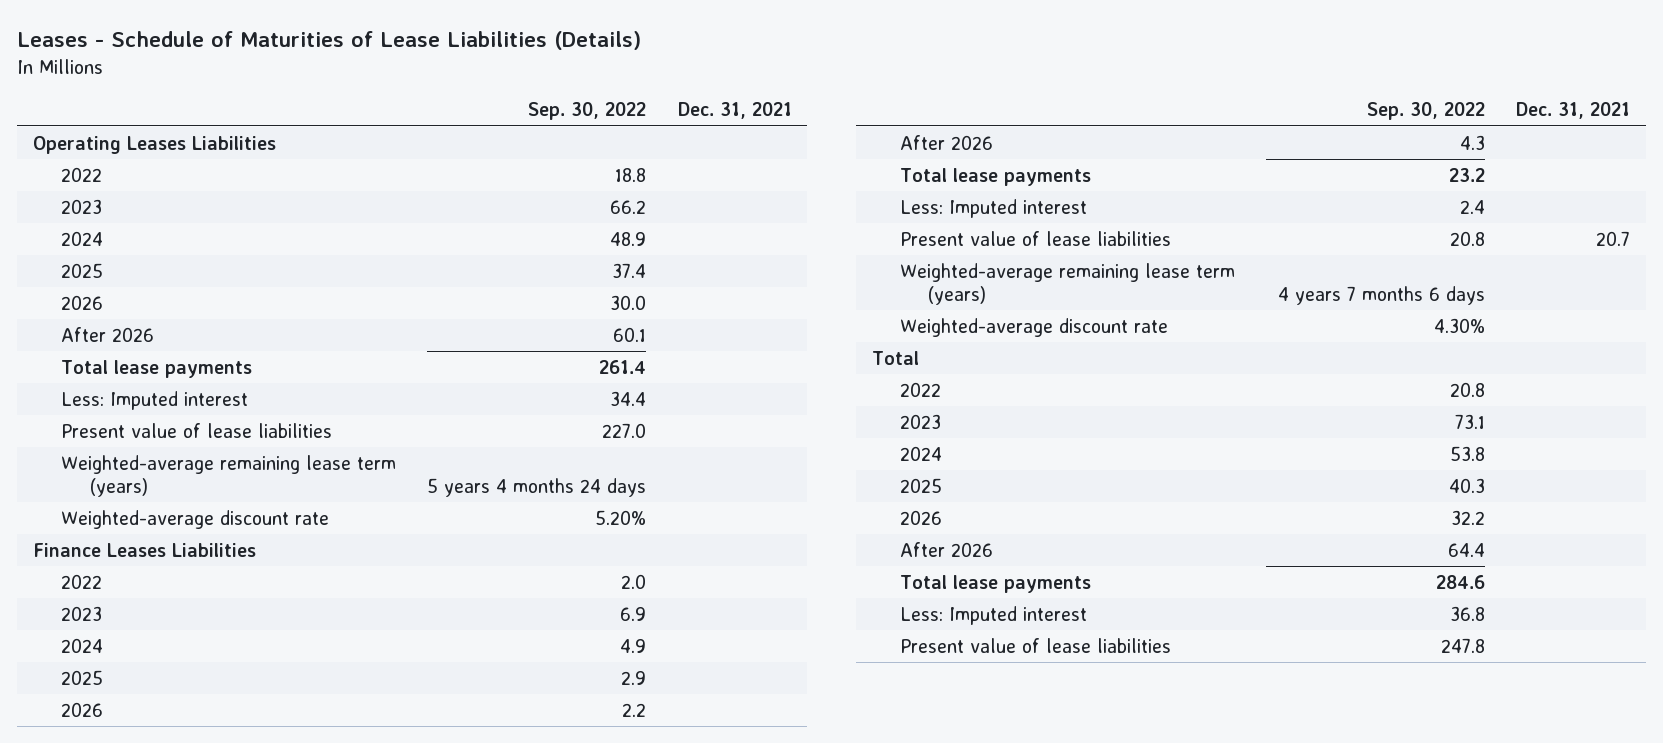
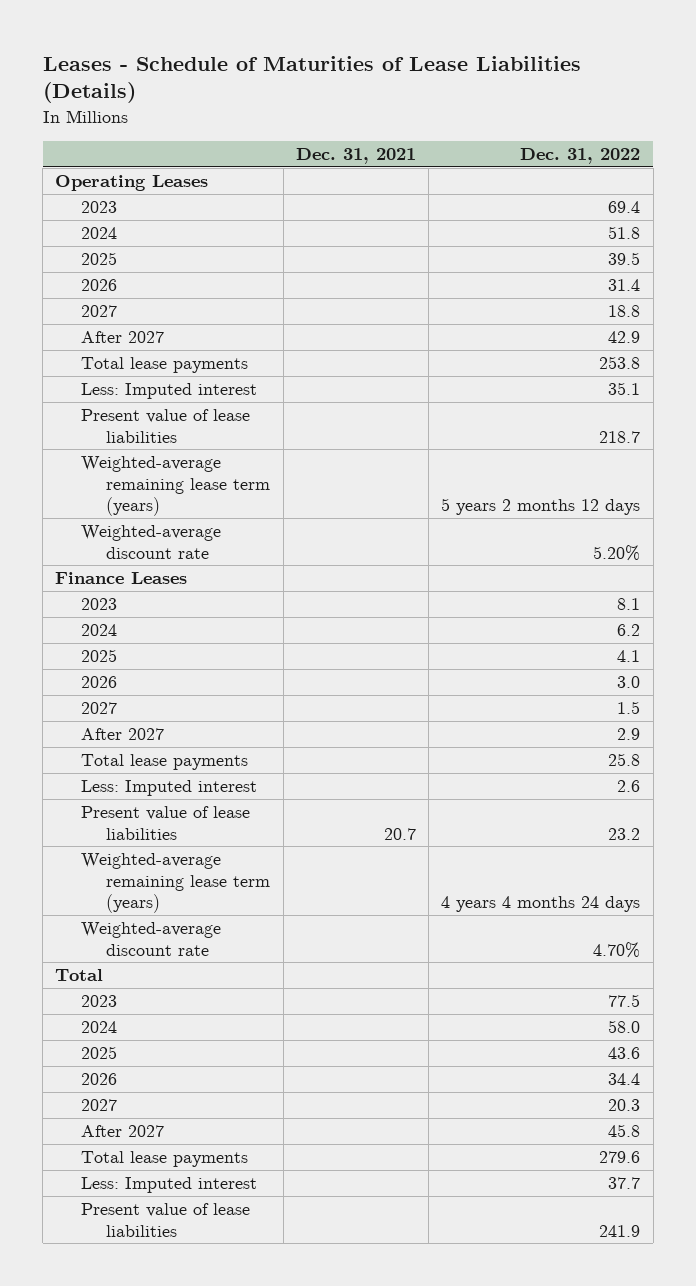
[528,102,647,121] Sep. 30, 2022 -> none
none -> [520,148,641,165] Dec. 31, 2022
[61,166,103,182] 2022 -> none
[32,135,276,154] Operating Leases Liabilities -> [55,175,209,192] Operating Leases
[61,326,155,342] After 2026 -> none
none -> [80,305,117,318] 2027
none -> [80,331,164,344] After 2027
[61,573,103,589] 2022 -> none
[32,542,256,557] Finance Leases Liabilities -> [55,572,188,585] Finance Leases
[900,134,994,150] After 2026 -> none
none -> [80,702,117,715] 2027
none -> [80,728,164,741] After 2027
[900,381,942,397] 2022 -> none
[900,541,994,557] After 2026 -> none
none -> [80,1099,117,1112] 2027
none -> [80,1125,164,1138] After 2027

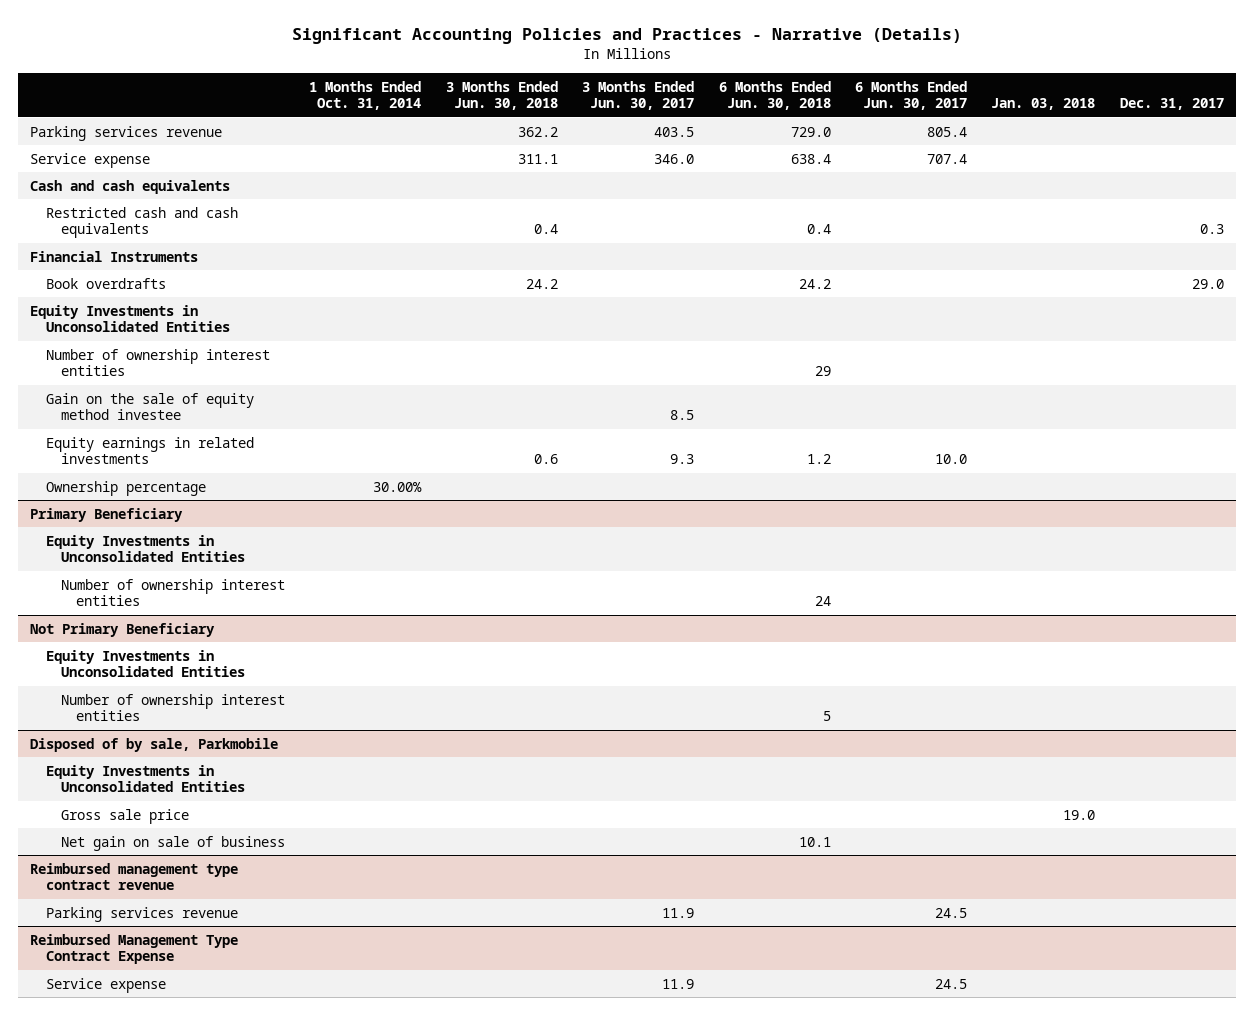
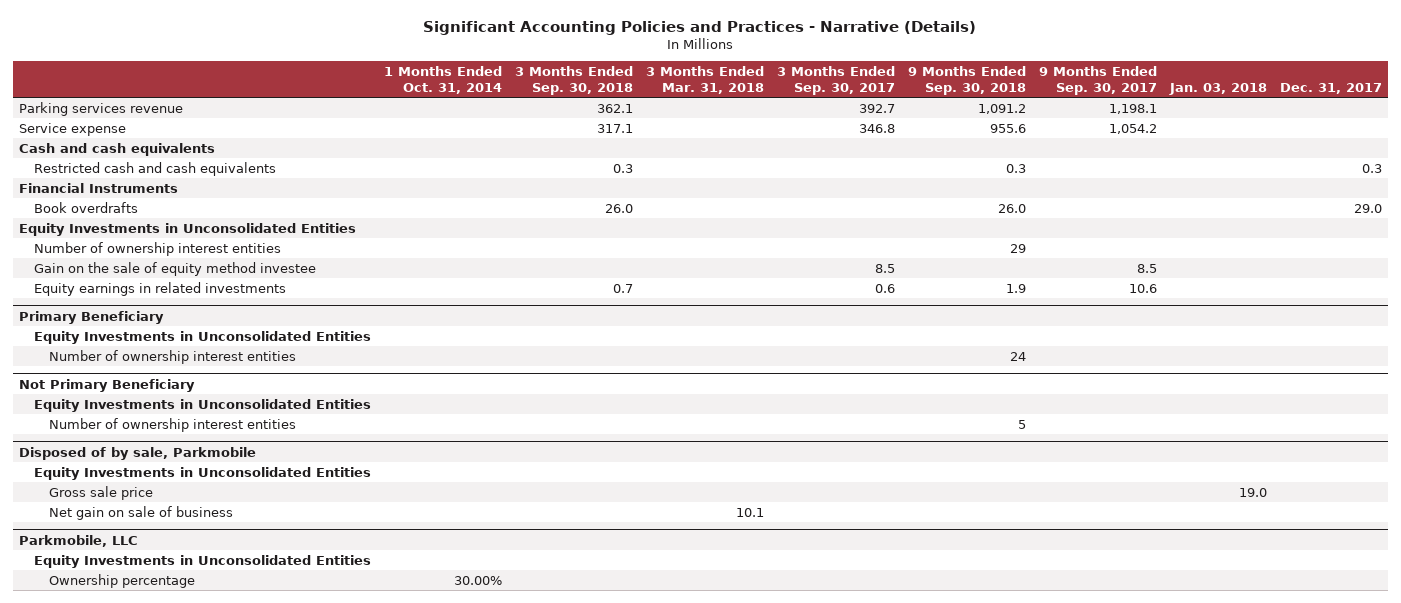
[445,81,558,111] 3 Months Ended Jun. 30, 2018 -> none
[582,81,695,111] 3 Months Ended Jun. 30, 2017 -> none
[718,81,831,111] 6 Months Ended Jun. 30, 2018 -> none
[855,81,968,111] 6 Months Ended Jun. 30, 2017 -> none
none -> [514,65,633,95] 3 Months Ended Sep. 30, 2018
none -> [645,65,764,94] 3 Months Ended Mar. 31, 2018
none -> [776,65,895,95] 3 Months Ended Sep. 30, 2017
none -> [907,65,1026,95] 9 Months Ended Sep. 30, 2018
none -> [1038,65,1157,95] 9 Months Ended Sep. 30, 2017
[45,480,206,496] Ownership percentage -> none
[30,862,239,891] Reimbursed management type contract revenue -> none
[45,906,238,922] Parking services revenue -> none
[30,933,239,965] Reimbursed Management Type Contract Expense -> none
[45,977,166,993] Service expense -> none
none -> [19,534,139,547] Parkmobile, LLC
none -> [33,554,371,568] Equity Investments in Unconsolidated Entities
none -> [48,573,195,588] Ownership percentage

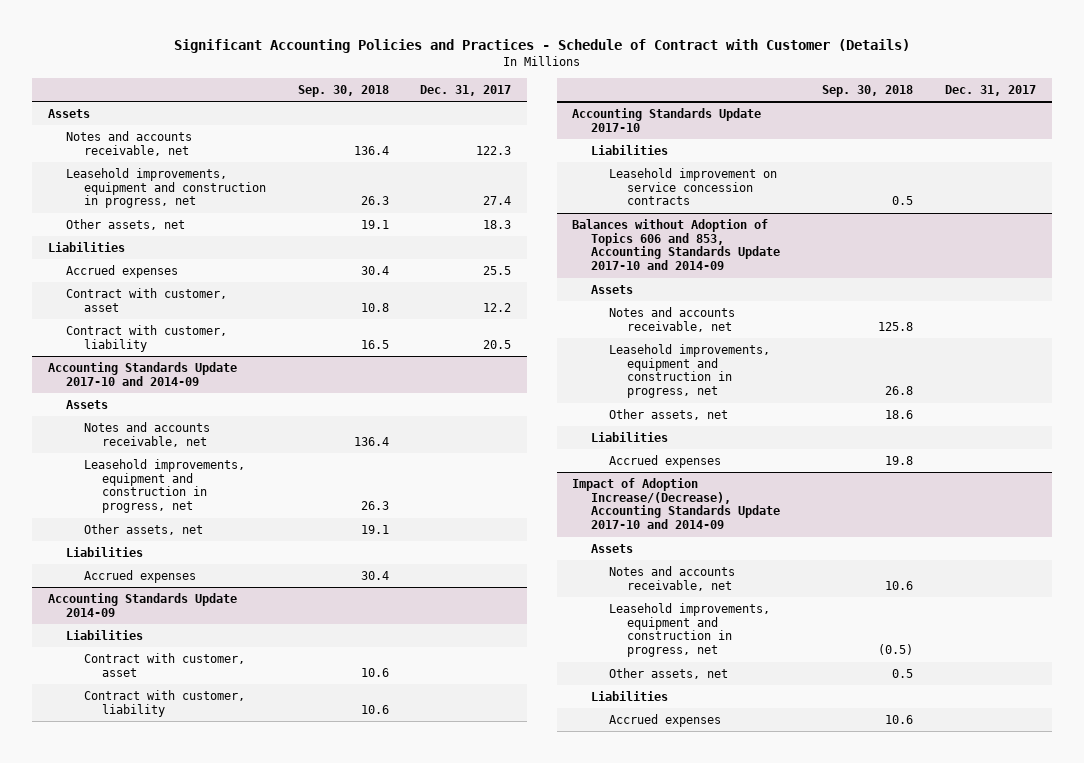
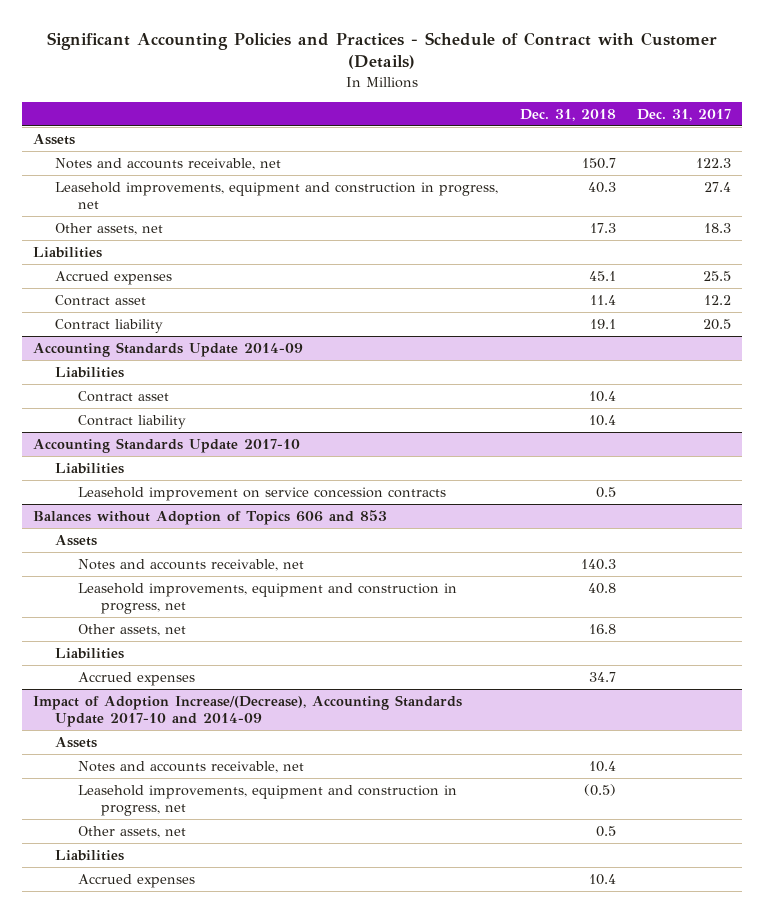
[297,84,389,97] Sep. 30, 2018 -> none
none -> [519,108,616,121] Dec. 31, 2018
[47,361,237,386] Accounting Standards Update 2017-10 and 2014-09 -> none
[65,399,108,409] Assets -> none
[84,421,211,447] Notes and accounts receivable, net -> none
[84,458,246,514] Leasehold improvements, equipment and construction in progress, net -> none
[84,523,204,535] Other assets, net -> none
[65,546,143,557] Liabilities -> none
[84,569,197,583] Accrued expenses -> none
[65,287,227,312] Contract with customer, asset -> [55,294,147,306] Contract asset
[65,324,227,352] Contract with customer, liability -> [55,318,164,333] Contract liability
[84,652,246,677] Contract with customer, asset -> [77,390,169,402] Contract asset
[84,689,246,717] Contract with customer, liability -> [77,414,186,429] Contract liability
[572,218,780,271] Balances without Adoption of Topics 606 and 853, Accounting Standards Update 2017-10 and 2014-09 -> [32,509,387,525] Balances without Adoption of Topics 606 and 853

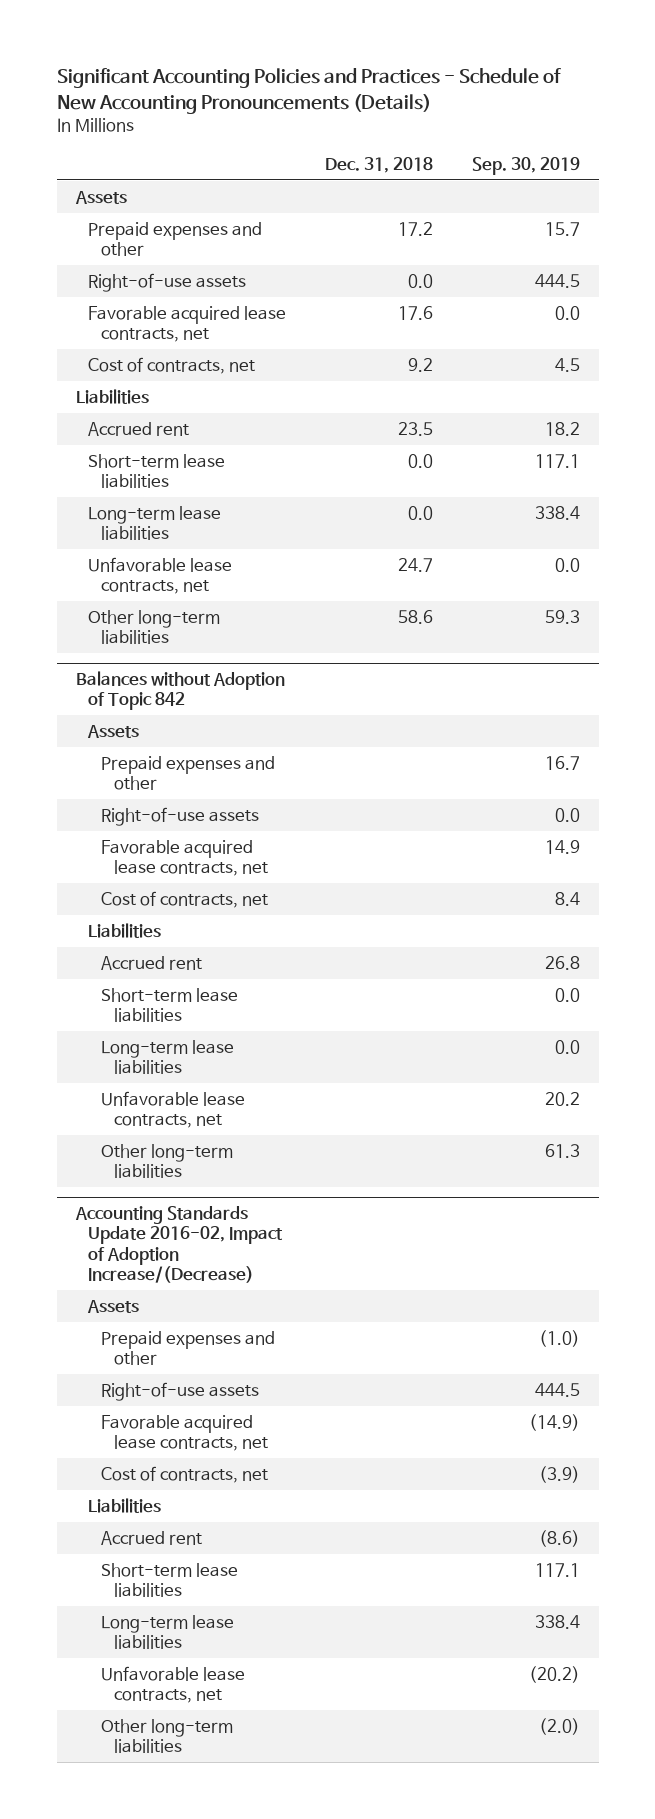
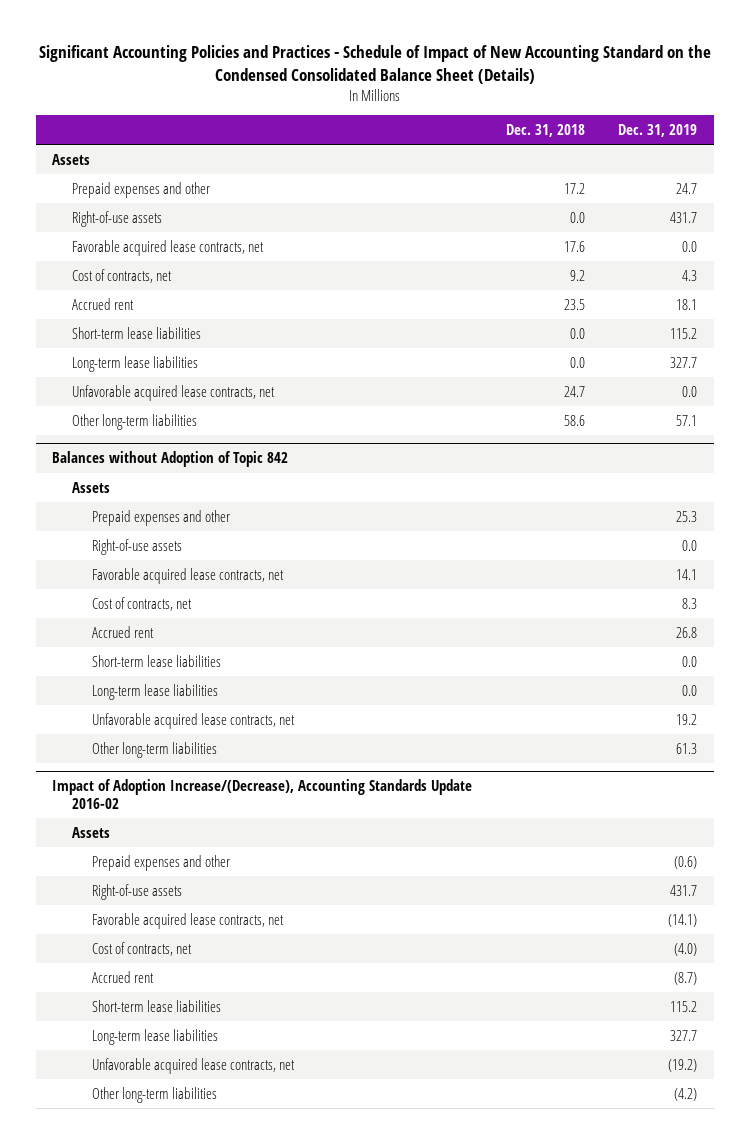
[56,67,561,114] Significant Accounting Policies and Practices - Schedule of New Accounting Pronouncements (Details) -> [38,45,711,85] Significant Accounting Policies and Practices - Schedule of Impact of New Accounting Standard on the Condensed Consolidated Balance Sheet (Details)
[471,156,580,175] Sep. 30, 2019 -> none
none -> [617,123,697,137] Dec. 31, 2019
[75,388,149,404] Liabilities -> none
[88,556,233,595] Unfavorable lease contracts, net -> [72,384,276,401] Unfavorable acquired lease contracts, net
[88,922,162,938] Liabilities -> none
[100,1090,245,1129] Unfavorable lease contracts, net -> [91,712,295,729] Unfavorable acquired lease contracts, net
[74,1206,284,1283] Accounting Standards Update 2016-02, Impact of Adoption Increase/(Decrease) -> [52,779,473,809] Impact of Adoption Increase/(Decrease), Accounting Standards Update 2016-02
[88,1497,162,1513] Liabilities -> none
[100,1665,245,1704] Unfavorable lease contracts, net -> [91,1057,295,1074] Unfavorable acquired lease contracts, net

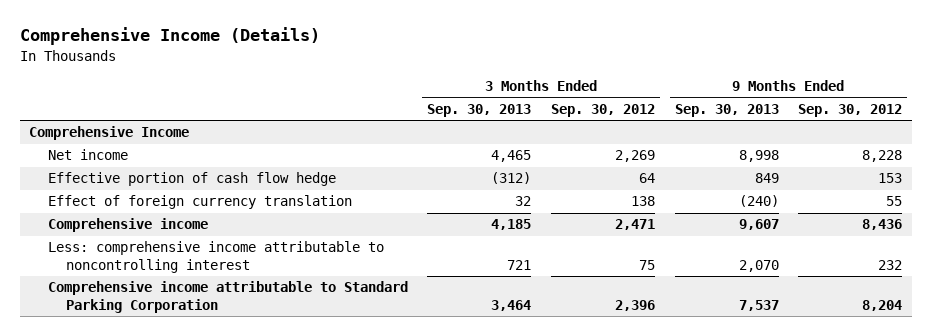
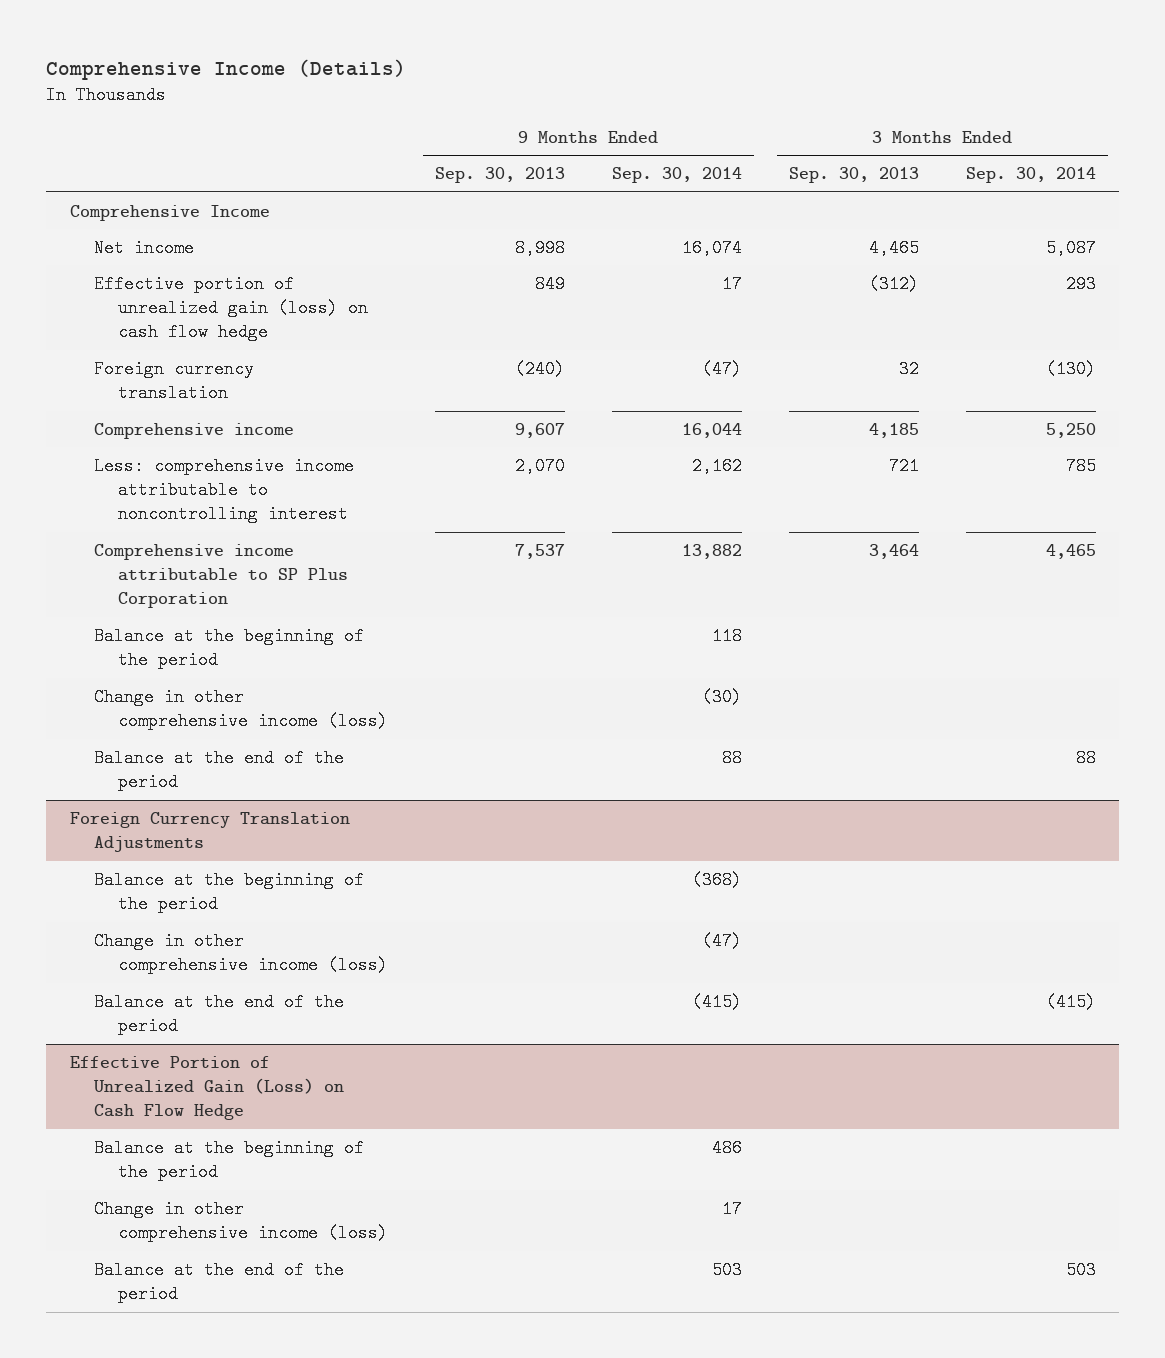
[550,103,655,117] Sep. 30, 2012 -> none
[798,103,903,117] Sep. 30, 2012 -> none
none -> [611,167,742,184] Sep. 30, 2014
none -> [965,167,1096,184] Sep. 30, 2014
[47,172,336,187] Effective portion of cash flow hedge -> [93,274,368,342] Effective portion of unrealized gain (loss) on cash flow hedge
[47,195,352,210] Effect of foreign currency translation -> [93,359,254,403] Foreign currency translation
[47,281,408,313] Comprehensive income attributable to Standard Parking Corporation -> [93,543,348,609] Comprehensive income attributable to SP Plus Corporation
none -> [93,626,364,670] Balance at the beginning of the period
none -> [93,687,388,731] Change in other comprehensive income (loss)
none -> [93,748,344,792] Balance at the end of the period
none -> [69,811,350,853] Foreign Currency Translation Adjustments
none -> [93,870,364,914] Balance at the beginning of the period
none -> [93,931,388,975] Change in other comprehensive income (loss)
none -> [93,992,344,1036] Balance at the end of the period
none -> [69,1055,344,1121] Effective Portion of Unrealized Gain (Loss) on Cash Flow Hedge
none -> [93,1138,364,1182] Balance at the beginning of the period
none -> [93,1199,388,1243] Change in other comprehensive income (loss)
none -> [93,1260,344,1304] Balance at the end of the period

